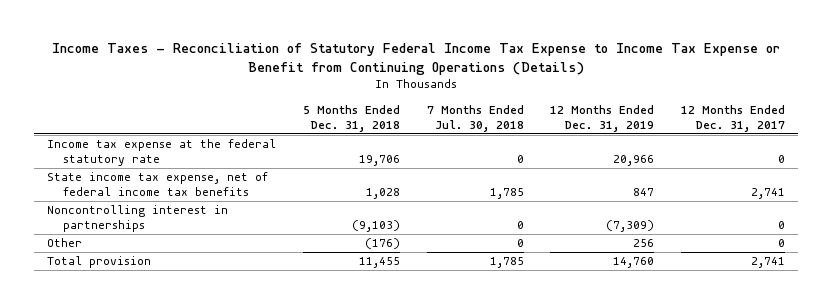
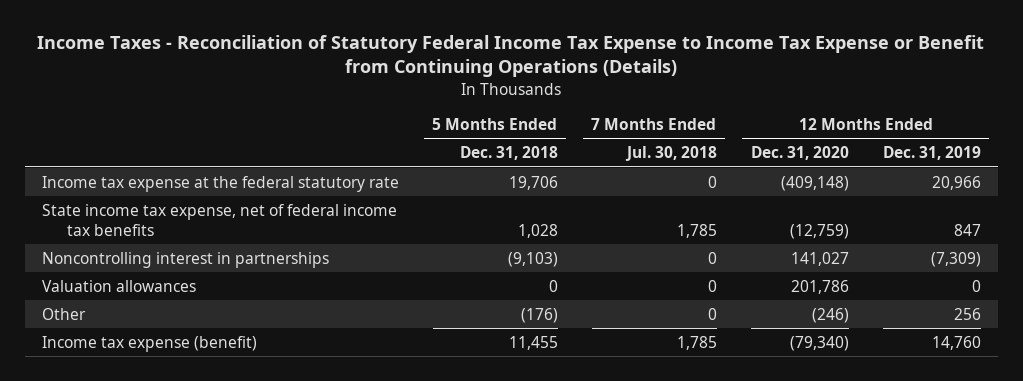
[680,104,785,132] 12 Months Ended Dec. 31, 2017 -> none
none -> [750,146,849,161] Dec. 31, 2020
none -> [41,279,196,292] Valuation allowances
[47,256,152,269] Total provision -> [41,335,257,352] Income tax expense (benefit)

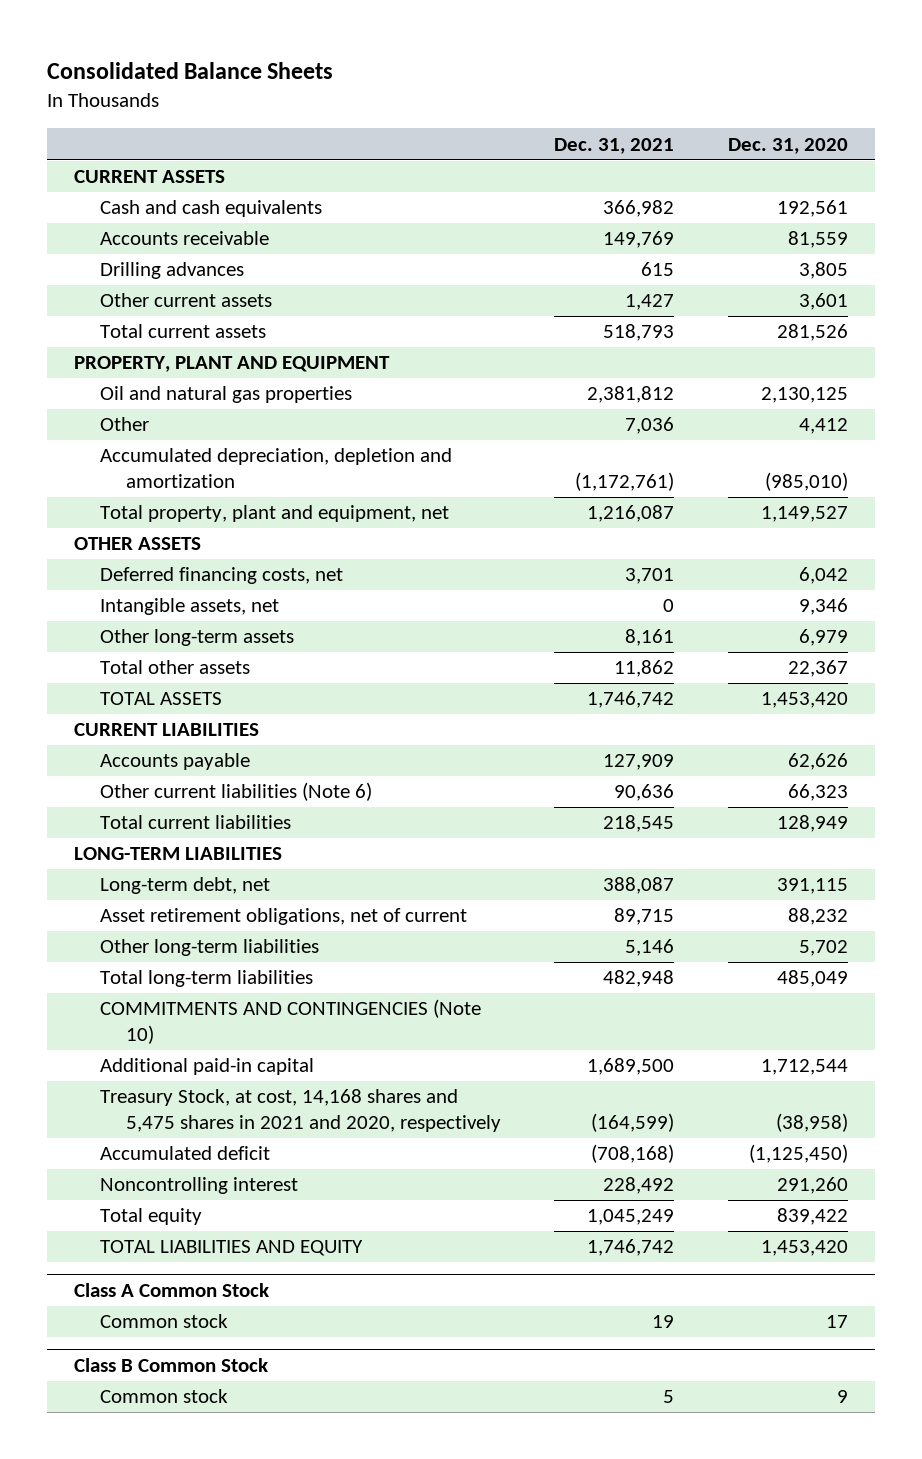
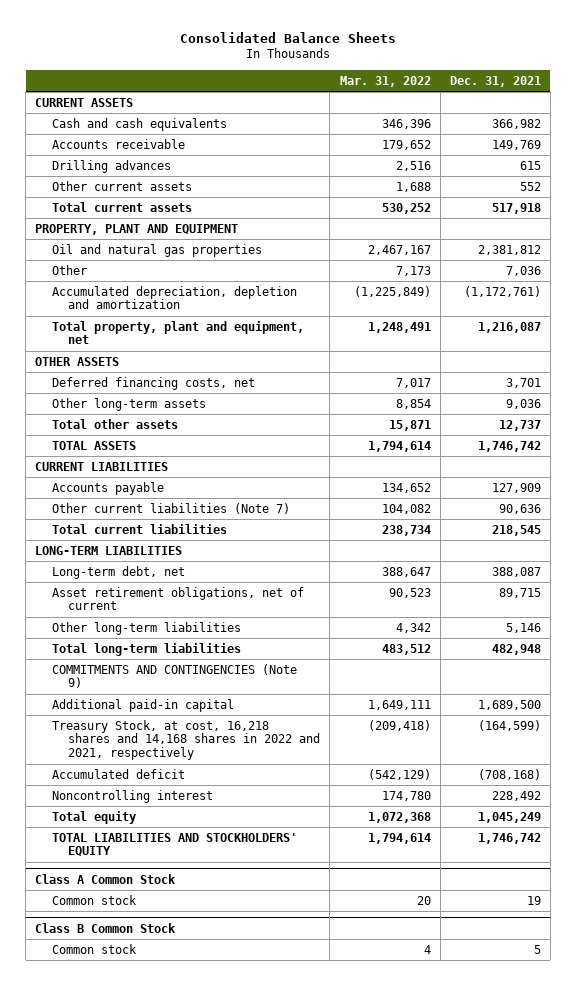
[727,137,848,154] Dec. 31, 2020 -> none
none -> [339,75,431,87] Mar. 31, 2022
[625,294,675,311] 1,427 -> [519,181,541,191] 552
[603,324,675,342] 518,793 -> [491,202,541,214] 517,918
[99,598,279,616] Intangible assets, net -> none
[625,629,675,647] 8,161 -> [505,398,541,409] 9,036
[614,660,675,678] 11,862 -> [498,419,541,431] 12,737
[99,782,372,802] Other current liabilities (Note 6) -> [51,502,290,514] Other current liabilities (Note 7)
[99,999,481,1044] COMMITMENTS AND CONTINGENCIES (Note 10) -> [51,663,297,689] COMMITMENTS AND CONTINGENCIES (Note 9)
[99,1089,501,1132] Treasury Stock, at cost, 14,168 shares and 5,475 shares in 2021 and 2020, respectively -> [51,719,321,761] Treasury Stock, at cost, 16,218 shares and 14,168 shares in 2022 and 2021, respectively
[99,1240,363,1257] TOTAL LIABILITIES AND EQUITY -> [51,832,297,857] TOTAL LIABILITIES AND STOCKHOLDERS' EQUITY

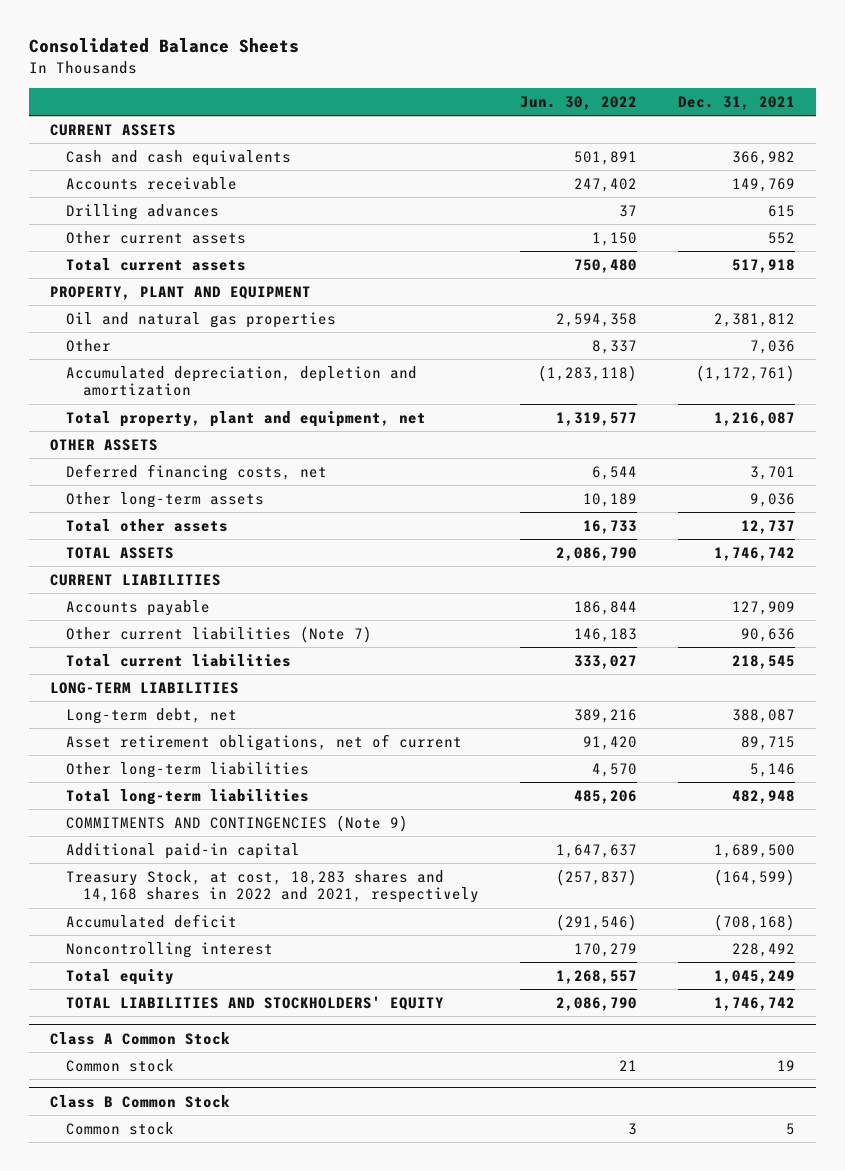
[339,75,431,87] Mar. 31, 2022 -> none
none -> [520,95,638,110] Jun. 30, 2022
[51,719,321,761] Treasury Stock, at cost, 16,218 shares and 14,168 shares in 2022 and 2021, respectively -> [66,869,480,904] Treasury Stock, at cost, 18,283 shares and 14,168 shares in 2022 and 2021, respectively

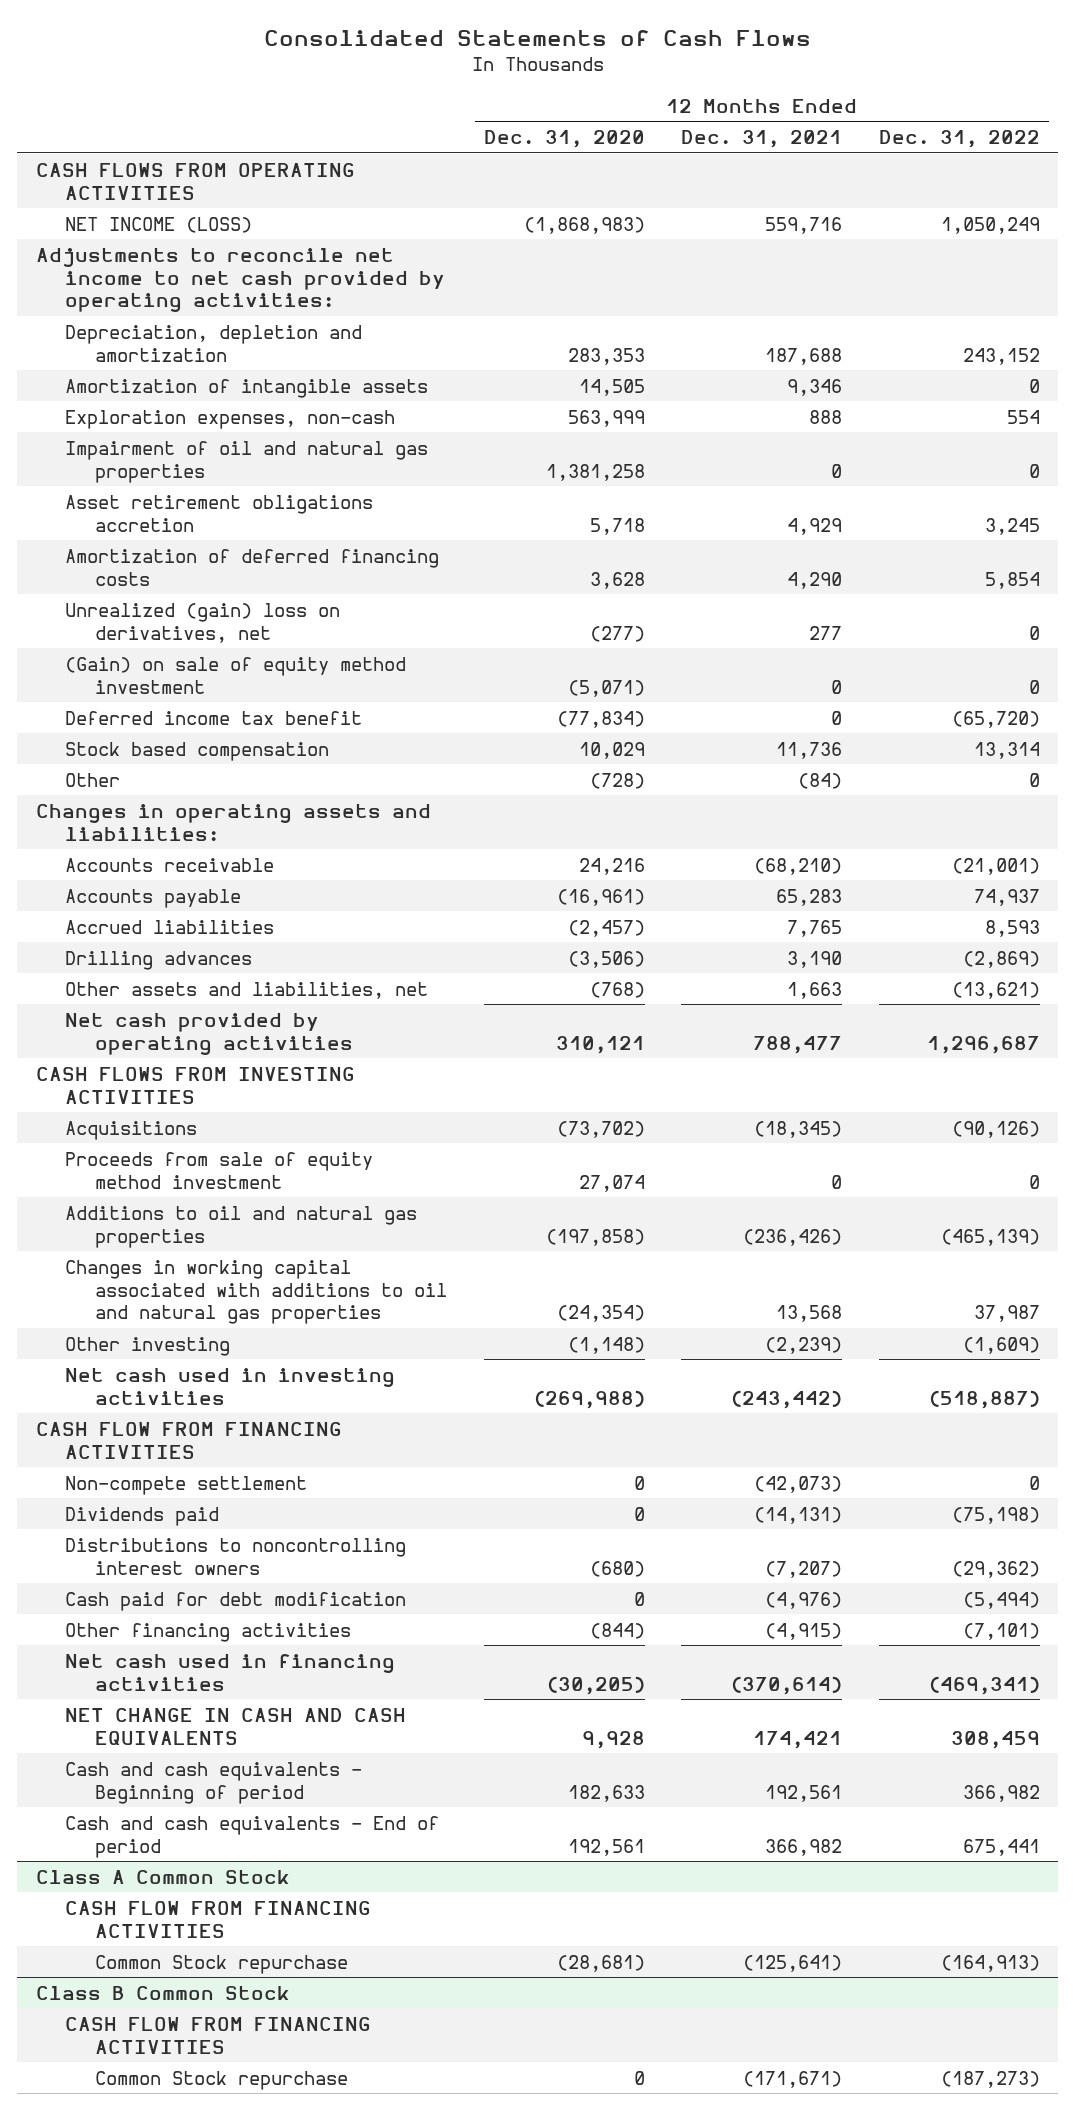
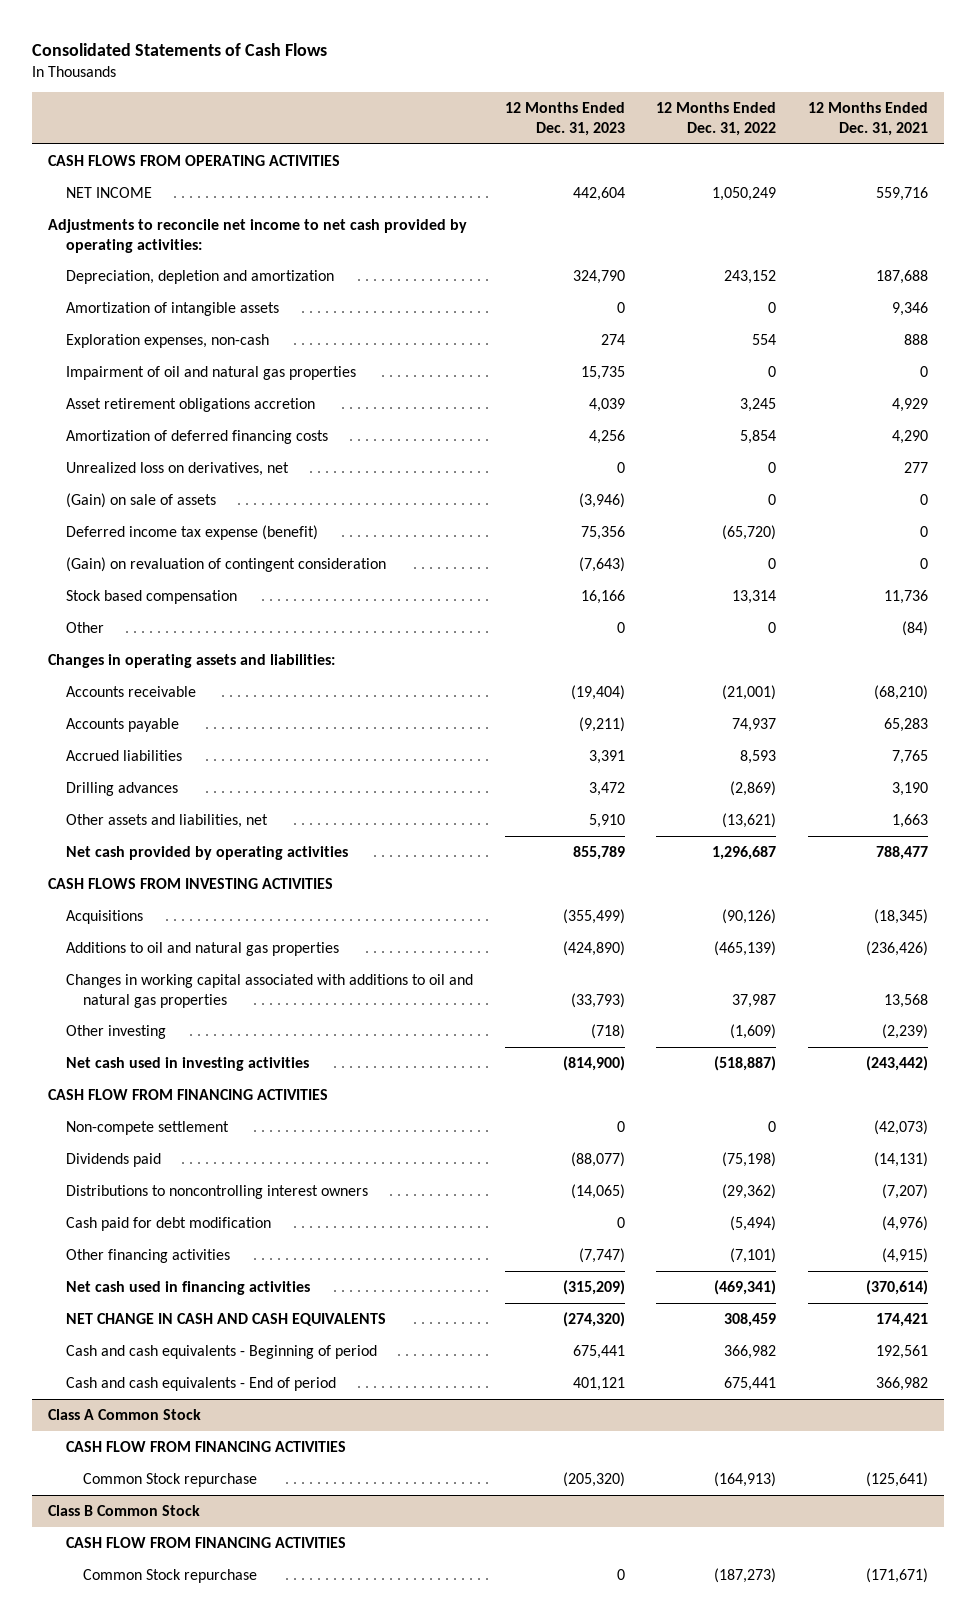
[483,130,645,149] Dec. 31, 2020 -> none
none -> [504,102,625,137] 12 Months Ended Dec. 31, 2023
[65,216,253,233] NET INCOME (LOSS) -> [65,186,152,198] NET INCOME
[65,602,341,643] Unrealized (gain) loss on derivatives, net -> [65,461,289,476] Unrealized loss on derivatives, net
[65,656,407,694] (Gain) on sale of equity method investment -> [65,492,216,508] (Gain) on sale of assets
[65,710,363,725] Deferred income tax benefit -> [65,524,318,540] Deferred income tax expense (benefit)
none -> [65,556,386,572] (Gain) on revaluation of contingent consideration
[65,1151,374,1189] Proceeds from sale of equity method investment -> none

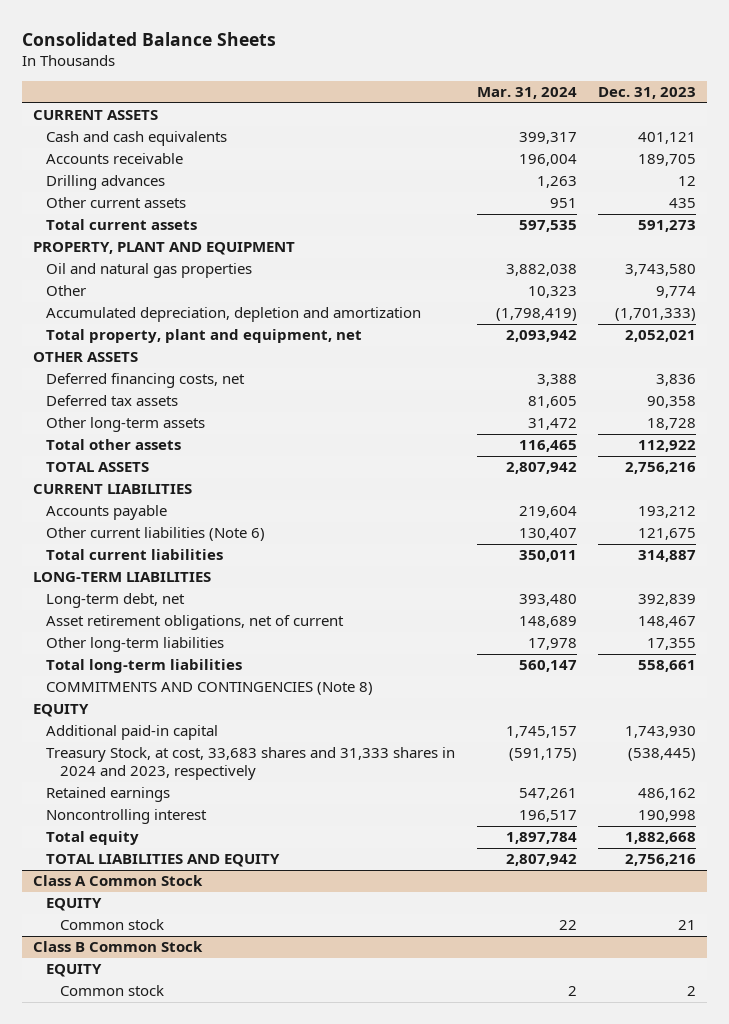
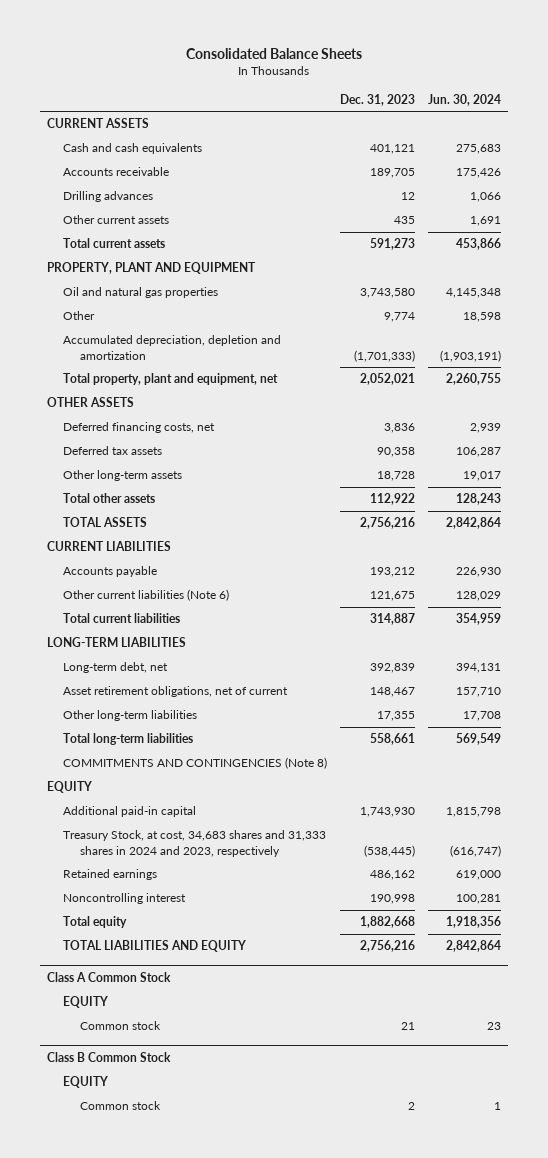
[476,87,577,100] Mar. 31, 2024 -> none
none -> [428,93,502,106] Jun. 30, 2024
[46,747,456,781] Treasury Stock, at cost, 33,683 shares and 31,333 shares in 2024 and 2023, respectively -> [63,830,327,857] Treasury Stock, at cost, 34,683 shares and 31,333 shares in 2024 and 2023, respectively

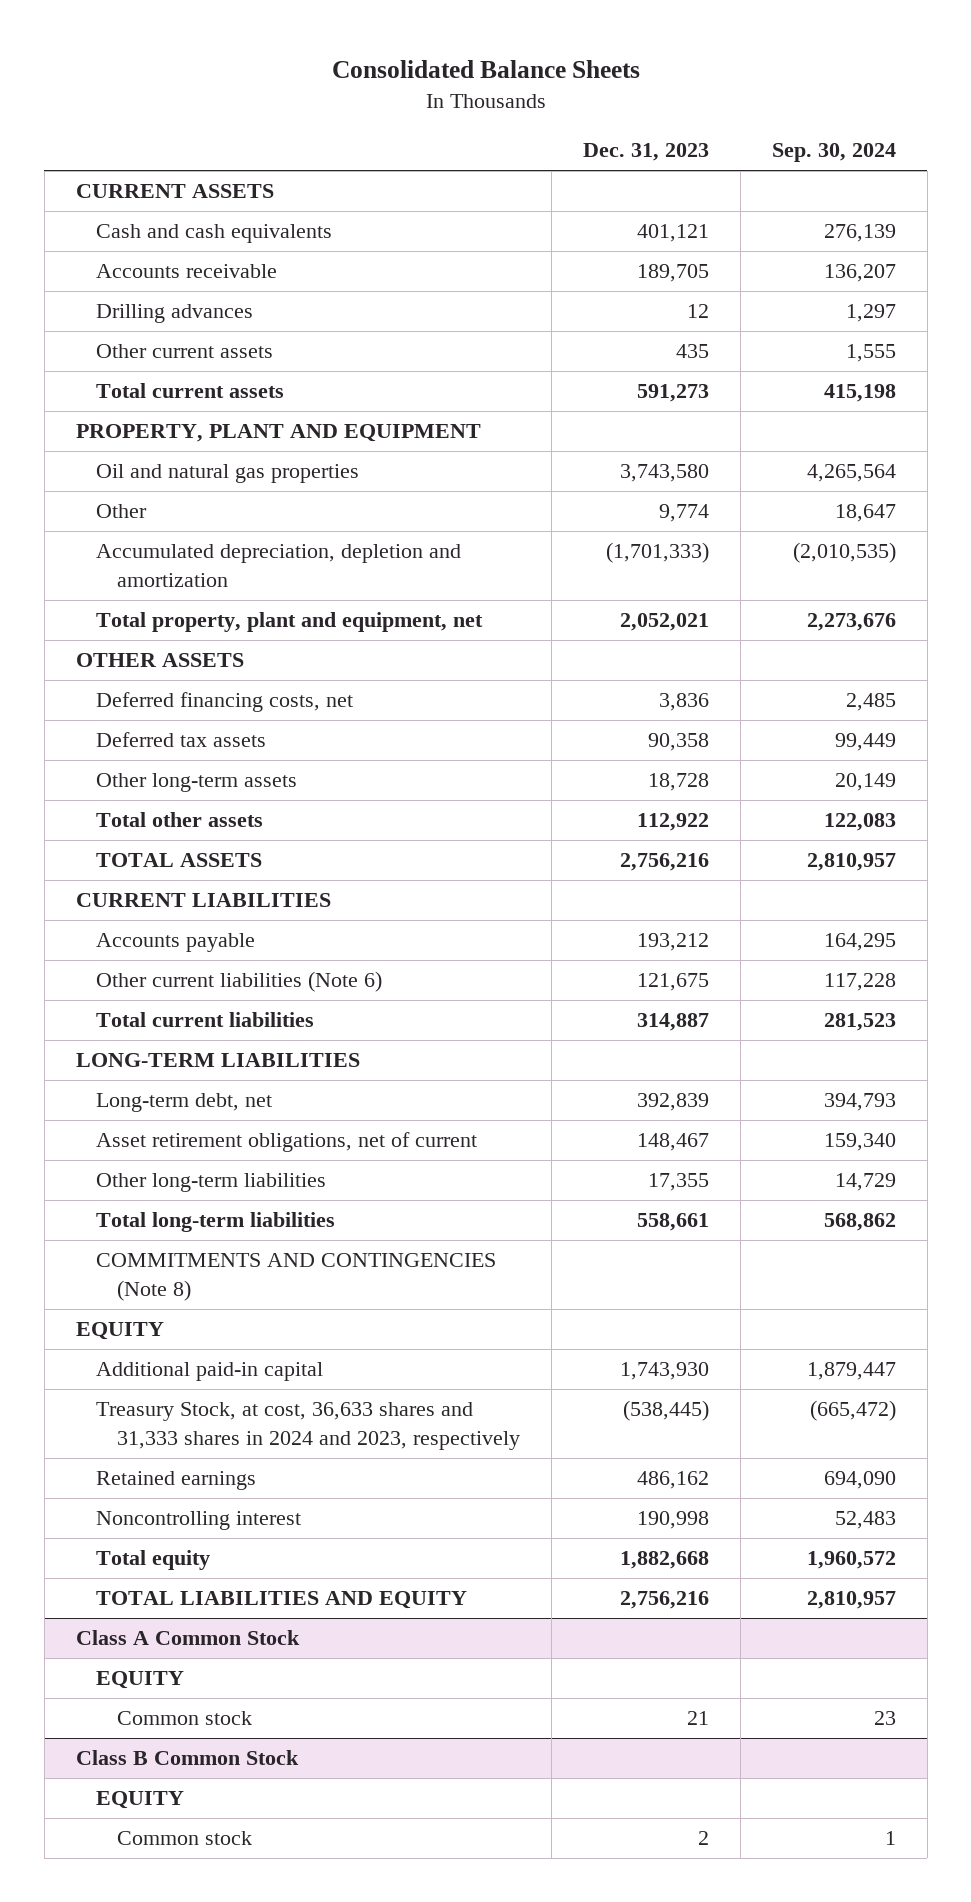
[428,93,502,106] Jun. 30, 2024 -> none
none -> [771,143,896,163] Sep. 30, 2024
[63,830,327,857] Treasury Stock, at cost, 34,683 shares and 31,333 shares in 2024 and 2023, respectively -> [96,1402,520,1450] Treasury Stock, at cost, 36,633 shares and 31,333 shares in 2024 and 2023, respectively

